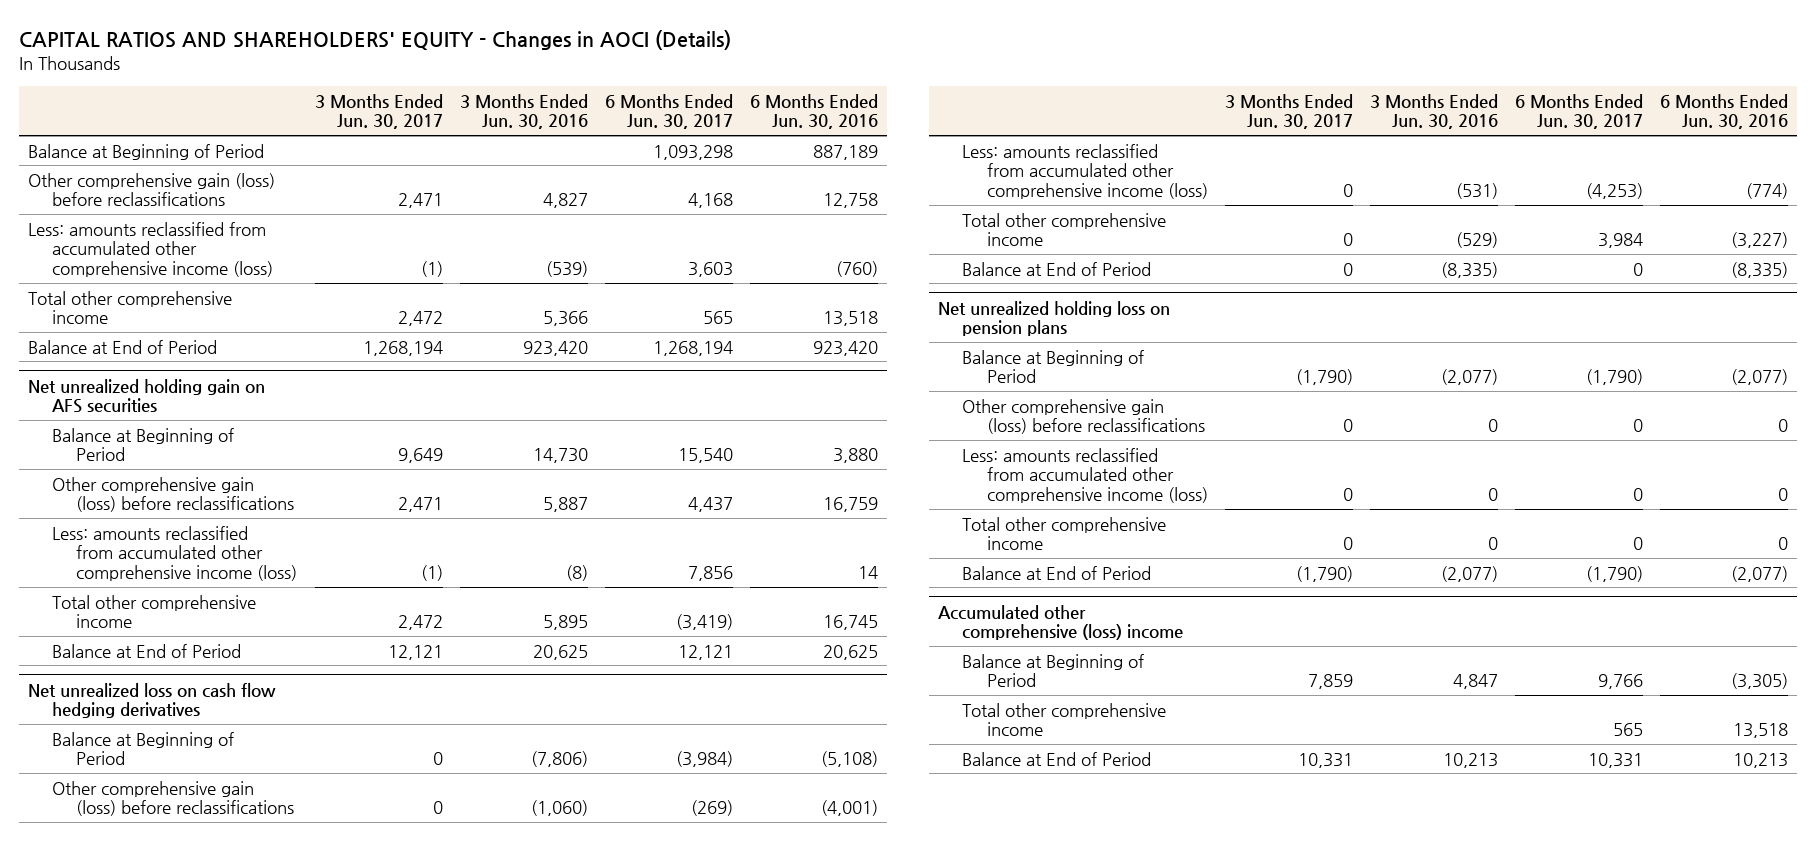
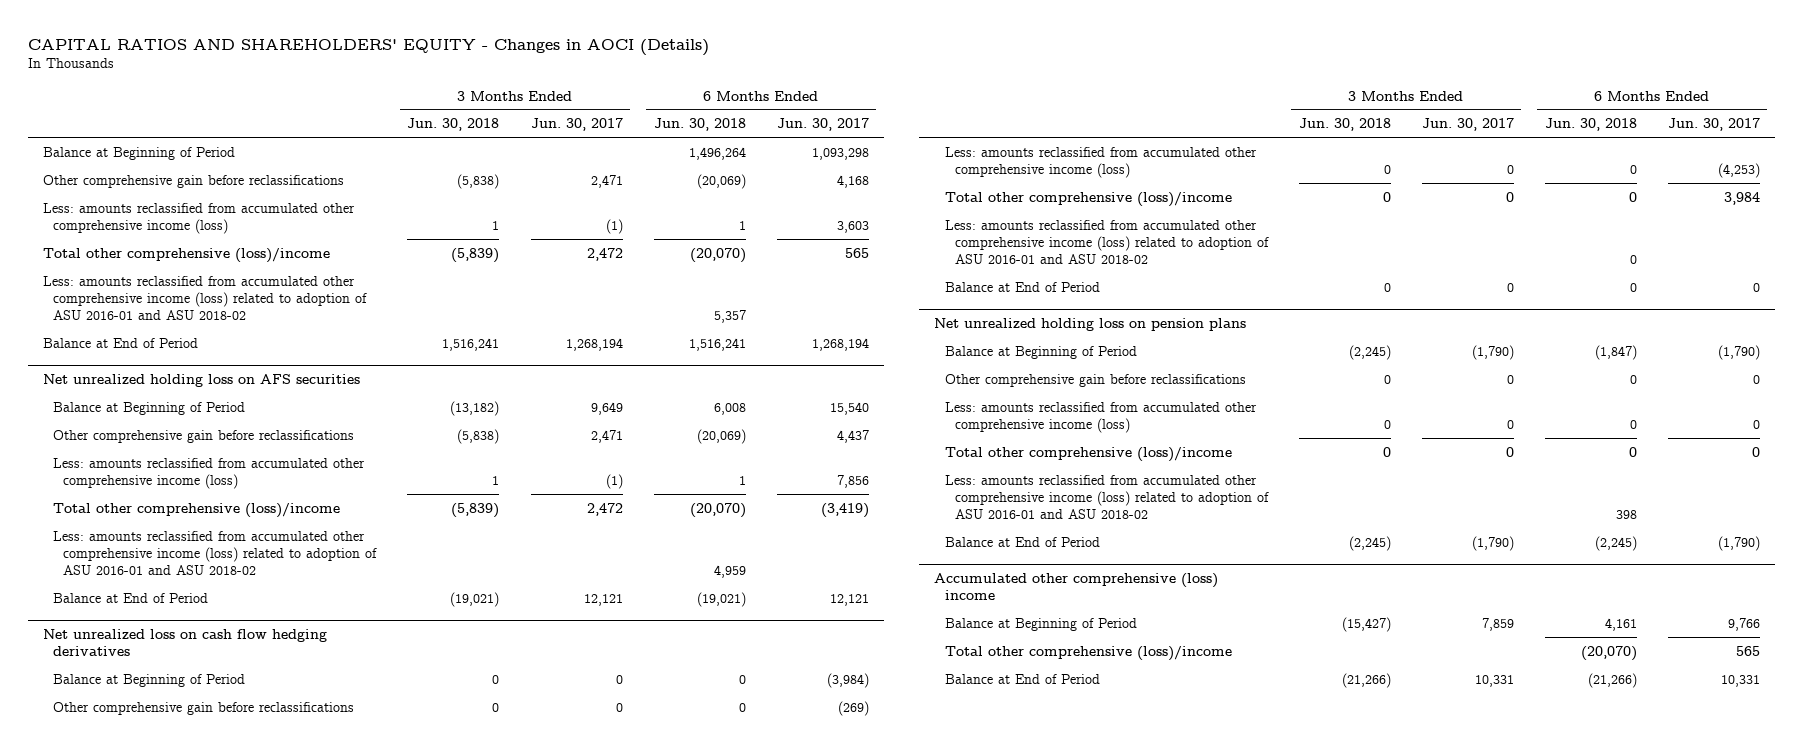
[459,93,588,130] 3 Months Ended Jun. 30, 2016 -> none
[750,93,879,130] 6 Months Ended Jun. 30, 2016 -> none
none -> [407,118,500,132] Jun. 30, 2018
none -> [653,118,746,132] Jun. 30, 2018
[27,172,275,207] Other comprehensive gain (loss) before reclassifications -> [43,174,345,188] Other comprehensive gain before reclassifications
[27,290,232,325] Total other comprehensive income -> [43,247,331,263] Total other comprehensive (loss)/income
none -> [43,275,368,321] Less: amounts reclassified from accumulated other comprehensive income (loss) related to adoption of ASU 2016-01 and ASU 2018-02
[27,378,265,414] Net unrealized holding gain on AFS securities -> [43,374,361,388] Net unrealized holding loss on AFS securities
[52,476,295,513] Other comprehensive gain (loss) before reclassifications -> [53,429,355,443] Other comprehensive gain before reclassifications
[52,594,257,629] Total other comprehensive income -> [53,502,341,518] Total other comprehensive (loss)/income
none -> [53,530,378,576] Less: amounts reclassified from accumulated other comprehensive income (loss) related to adoption of ASU 2016-01 and ASU 2018-02
[52,780,295,817] Other comprehensive gain (loss) before reclassifications -> [53,701,355,715] Other comprehensive gain before reclassifications
[962,212,1167,247] Total other comprehensive income -> [944,191,1232,207] Total other comprehensive (loss)/income
none -> [944,219,1269,265] Less: amounts reclassified from accumulated other comprehensive income (loss) related to adoption of ASU 2016-01 and ASU 2018-02
[962,398,1205,435] Other comprehensive gain (loss) before reclassifications -> [944,373,1246,387] Other comprehensive gain before reclassifications
[962,516,1167,551] Total other comprehensive income -> [944,446,1232,462] Total other comprehensive (loss)/income
none -> [944,474,1269,520] Less: amounts reclassified from accumulated other comprehensive income (loss) related to adoption of ASU 2016-01 and ASU 2018-02
[962,702,1167,737] Total other comprehensive income -> [944,645,1232,661] Total other comprehensive (loss)/income

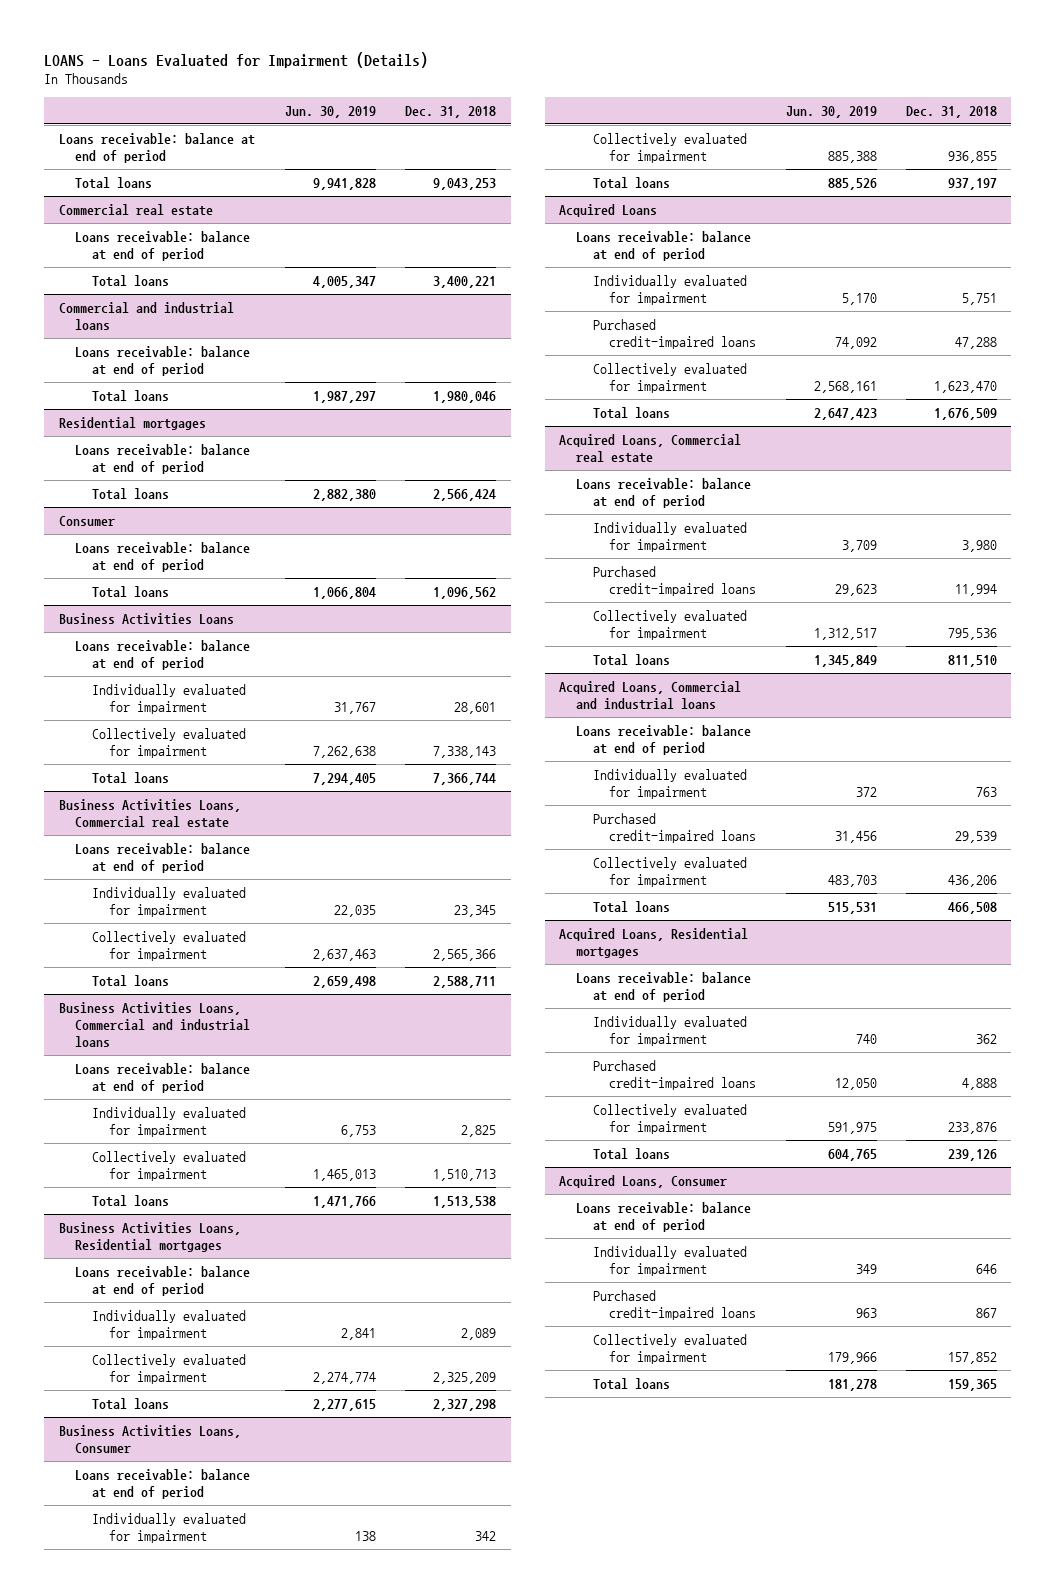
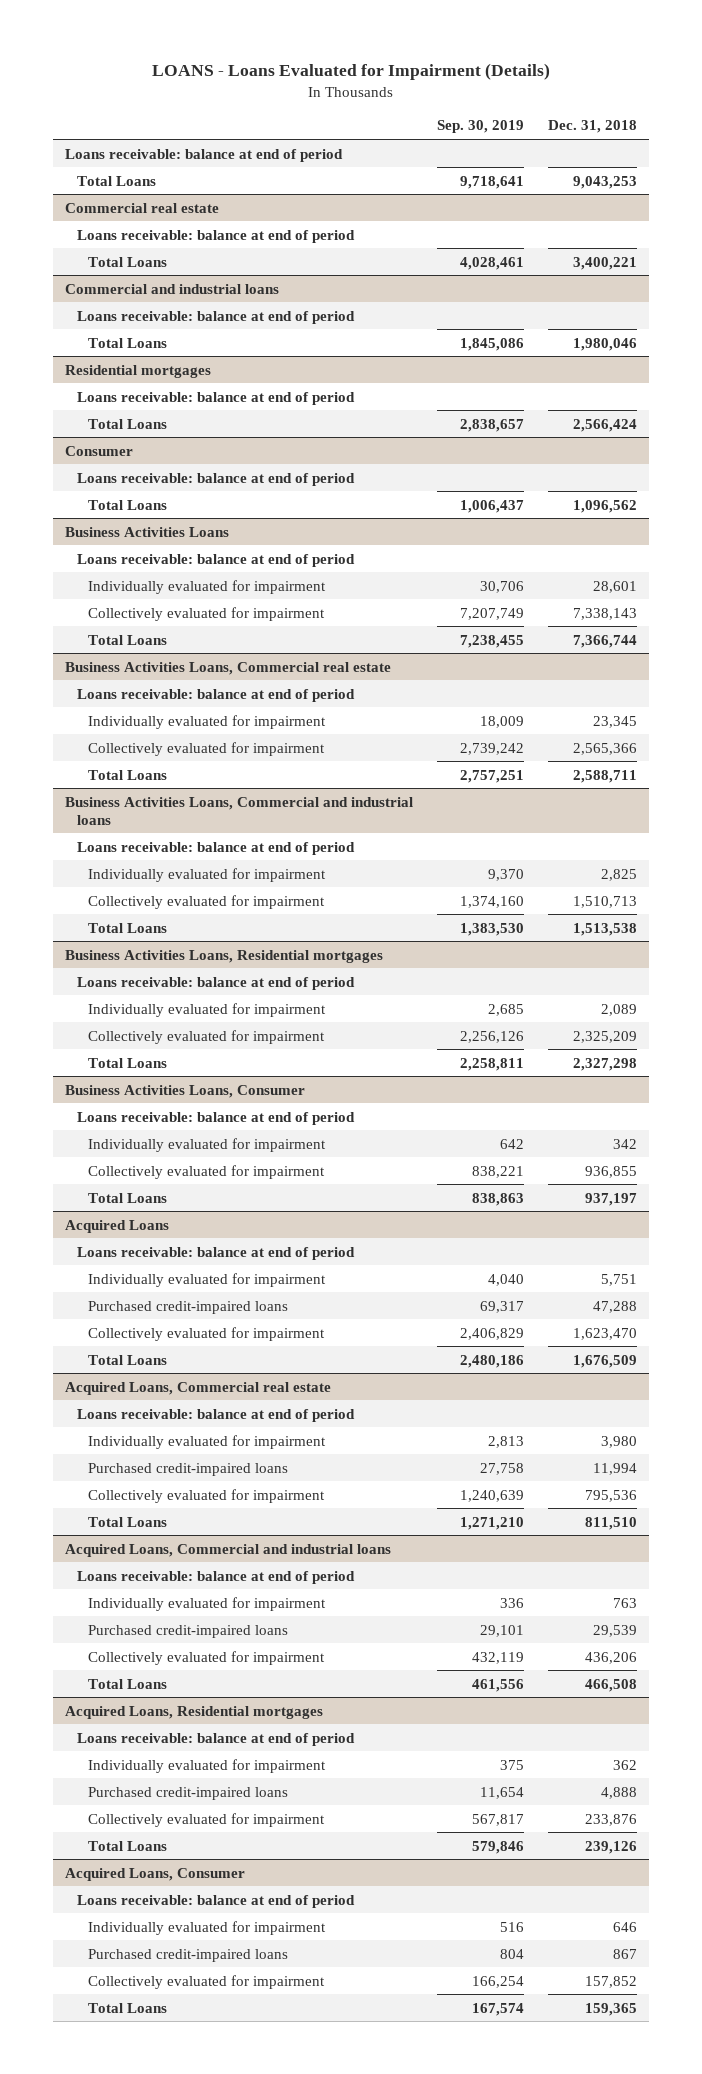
[285,105,377,118] Jun. 30, 2019 -> none
none -> [436,120,524,134] Sep. 30, 2019
[75,176,153,189] Total loans -> [76,175,156,186] Total Loans
[92,274,170,287] Total loans -> [88,256,168,267] Total Loans
[92,389,170,402] Total loans -> [88,337,168,348] Total Loans
[92,487,170,500] Total loans -> [88,418,168,429] Total Loans
[92,585,170,598] Total loans -> [88,499,168,510] Total Loans
[92,771,170,784] Total loans -> [88,634,168,645] Total Loans
[92,974,170,987] Total loans -> [88,769,168,780] Total Loans
[92,1194,170,1207] Total loans -> [88,922,168,933] Total Loans
[92,1397,170,1410] Total loans -> [88,1057,168,1068] Total Loans
[592,176,670,189] Total loans -> [88,1192,168,1203] Total Loans
[592,406,670,419] Total loans -> [88,1354,168,1365] Total Loans
[592,653,670,666] Total loans -> [88,1516,168,1527] Total Loans
[592,900,670,913] Total loans -> [88,1678,168,1689] Total Loans
[592,1147,670,1160] Total loans -> [88,1840,168,1851] Total Loans
[592,1377,670,1390] Total loans -> [88,2002,168,2013] Total Loans

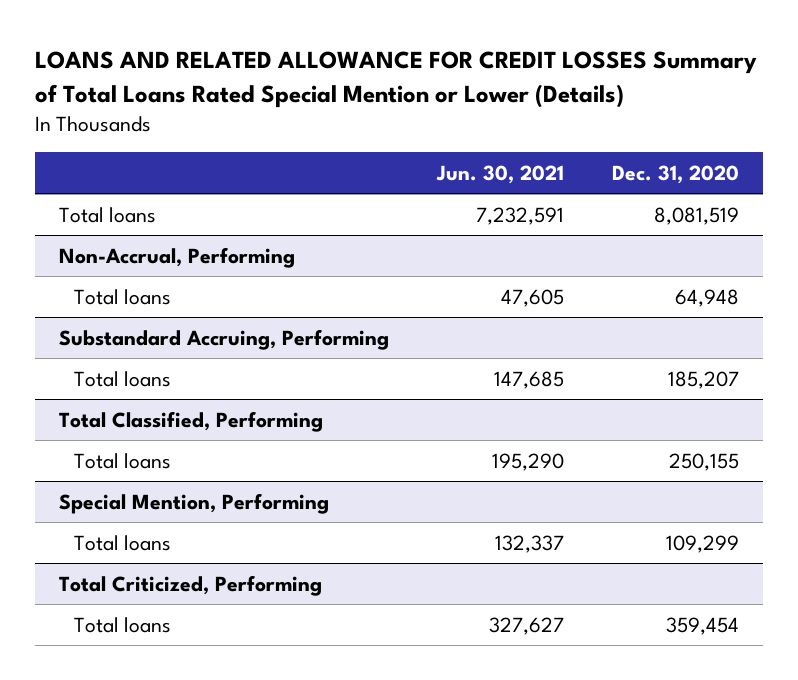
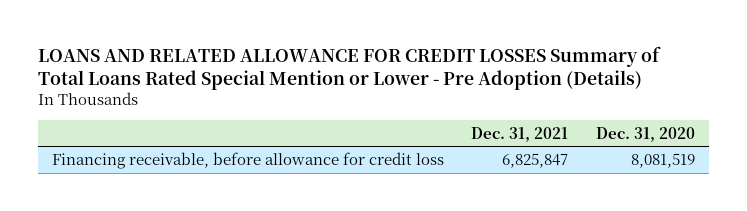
[35,51,758,108] LOANS AND RELATED ALLOWANCE FOR CREDIT LOSSES Summary of Total Loans Rated Special Mention or Lower (Details) -> [38,45,662,91] LOANS AND RELATED ALLOWANCE FOR CREDIT LOSSES Summary of Total Loans Rated Special Mention or Lower - Pre Adoption (Details)
[436,164,565,184] Jun. 30, 2021 -> none
none -> [471,126,569,142] Dec. 31, 2021
[59,246,296,268] Non-Accrual, Performing -> none
[74,288,172,305] Total loans -> none
[59,328,390,350] Substandard Accruing, Performing -> none
[74,370,172,387] Total loans -> none
[59,410,324,432] Total Classified, Performing -> none
[74,452,172,469] Total loans -> none
[59,492,330,514] Special Mention, Performing -> none
[74,534,172,551] Total loans -> none
[59,574,323,596] Total Criticized, Performing -> none
[74,616,172,633] Total loans -> none
[59,206,157,223] Total loans -> [51,152,444,170] Financing receivable, before allowance for credit loss

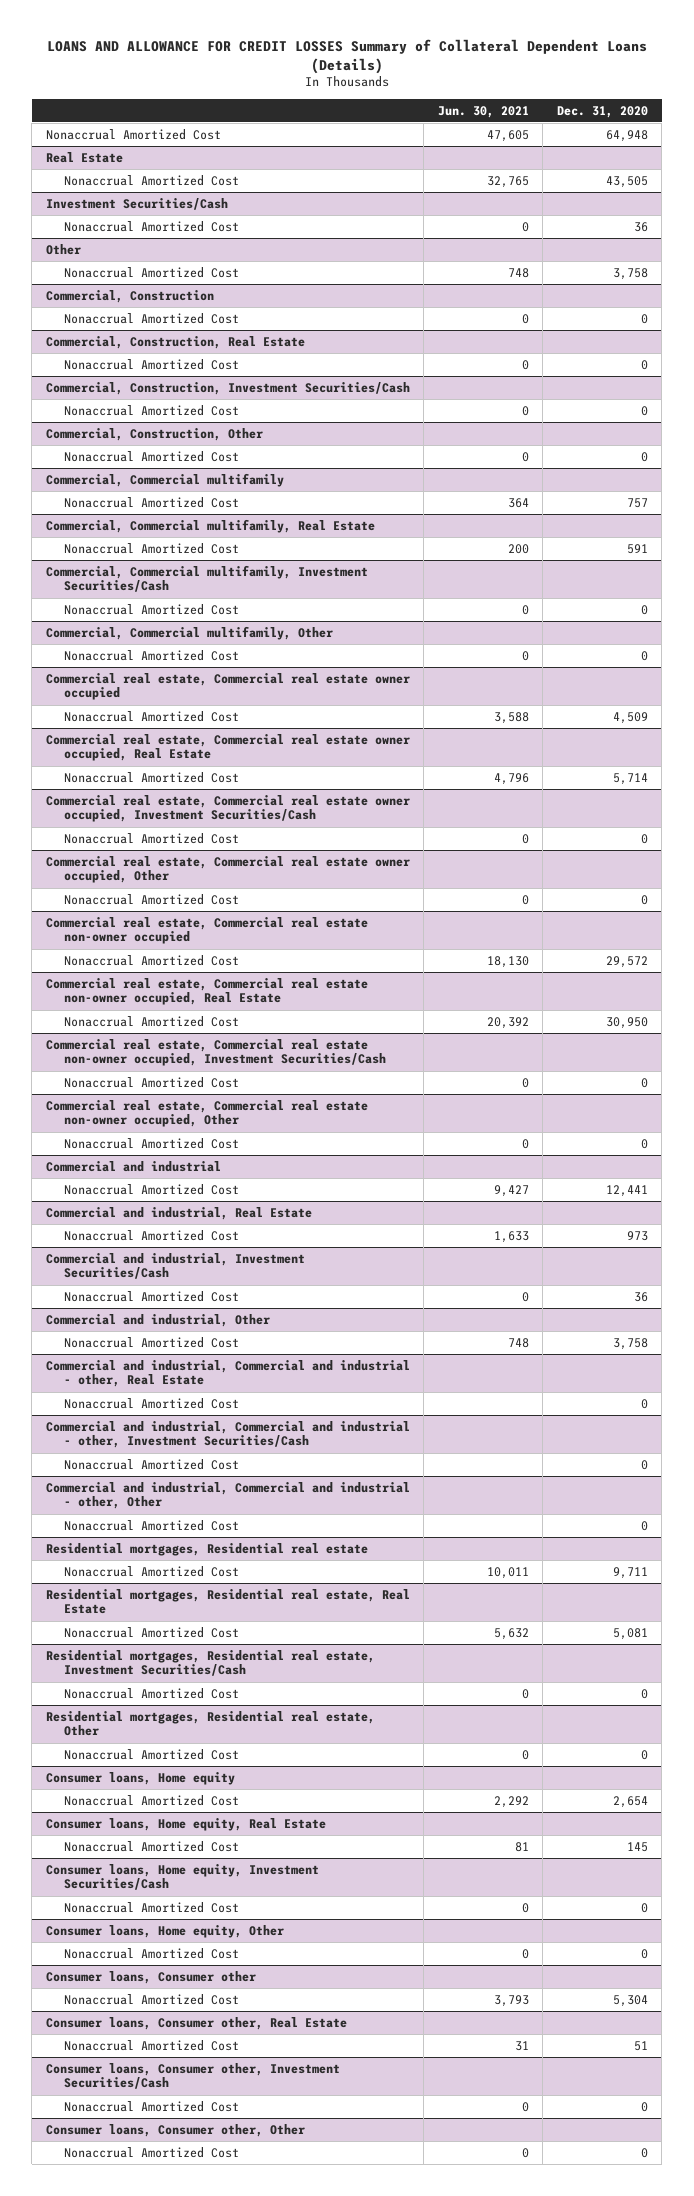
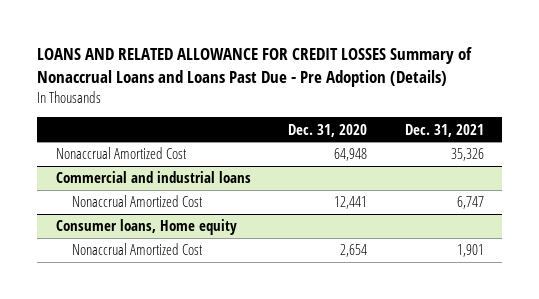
[46,38,647,74] LOANS AND ALLOWANCE FOR CREDIT LOSSES Summary of Collateral Dependent Loans (Details) -> [36,46,472,87] LOANS AND RELATED ALLOWANCE FOR CREDIT LOSSES Summary of Nonaccrual Loans and Loans Past Due - Pre Adoption (Details)
[437,105,529,118] Jun. 30, 2021 -> none
none -> [404,123,484,137] Dec. 31, 2021
[45,151,123,163] Real Estate -> none
[64,174,240,186] Nonaccrual Amortized Cost -> none
[45,197,228,210] Investment Securities/Cash -> none
[64,220,240,232] Nonaccrual Amortized Cost -> none
[45,243,81,255] Other -> none
[64,266,240,278] Nonaccrual Amortized Cost -> none
[45,289,214,303] Commercial, Construction -> none
[64,312,240,324] Nonaccrual Amortized Cost -> none
[45,335,305,349] Commercial, Construction, Real Estate -> none
[64,358,240,370] Nonaccrual Amortized Cost -> none
[45,381,410,395] Commercial, Construction, Investment Securities/Cash -> none
[64,404,240,416] Nonaccrual Amortized Cost -> none
[45,427,263,441] Commercial, Construction, Other -> none
[64,450,240,462] Nonaccrual Amortized Cost -> none
[45,472,284,487] Commercial, Commercial multifamily -> none
[64,496,240,508] Nonaccrual Amortized Cost -> none
[45,518,375,533] Commercial, Commercial multifamily, Real Estate -> none
[64,542,240,554] Nonaccrual Amortized Cost -> none
[45,564,368,593] Commercial, Commercial multifamily, Investment Securities/Cash -> none
[64,603,240,615] Nonaccrual Amortized Cost -> none
[45,625,333,640] Commercial, Commercial multifamily, Other -> none
[64,649,240,661] Nonaccrual Amortized Cost -> none
[45,672,410,701] Commercial real estate, Commercial real estate owner occupied -> none
[64,710,240,722] Nonaccrual Amortized Cost -> none
[45,733,410,762] Commercial real estate, Commercial real estate owner occupied, Real Estate -> none
[64,771,240,783] Nonaccrual Amortized Cost -> none
[45,794,410,823] Commercial real estate, Commercial real estate owner occupied, Investment Securities/Cash -> none
[64,832,240,844] Nonaccrual Amortized Cost -> none
[45,855,410,884] Commercial real estate, Commercial real estate owner occupied, Other -> none
[64,893,240,905] Nonaccrual Amortized Cost -> none
[45,916,368,945] Commercial real estate, Commercial real estate non-owner occupied -> none
[64,954,240,966] Nonaccrual Amortized Cost -> none
[45,977,368,1006] Commercial real estate, Commercial real estate non-owner occupied, Real Estate -> none
[64,1015,240,1027] Nonaccrual Amortized Cost -> none
[45,1038,387,1067] Commercial real estate, Commercial real estate non-owner occupied, Investment Securities/Cash -> none
[64,1076,240,1088] Nonaccrual Amortized Cost -> none
[45,1099,368,1128] Commercial real estate, Commercial real estate non-owner occupied, Other -> none
[64,1137,240,1149] Nonaccrual Amortized Cost -> none
[45,1160,221,1172] Commercial and industrial -> [55,171,251,184] Commercial and industrial loans
[45,1206,312,1220] Commercial and industrial, Real Estate -> none
[64,1229,240,1241] Nonaccrual Amortized Cost -> none
[45,1252,305,1280] Commercial and industrial, Investment Securities/Cash -> none
[64,1290,240,1302] Nonaccrual Amortized Cost -> none
[45,1313,270,1327] Commercial and industrial, Other -> none
[64,1336,240,1348] Nonaccrual Amortized Cost -> none
[45,1359,410,1388] Commercial and industrial, Commercial and industrial - other, Real Estate -> none
[64,1397,240,1409] Nonaccrual Amortized Cost -> none
[45,1420,410,1449] Commercial and industrial, Commercial and industrial - other, Investment Securities/Cash -> none
[64,1458,240,1470] Nonaccrual Amortized Cost -> none
[45,1481,410,1510] Commercial and industrial, Commercial and industrial - other, Other -> none
[64,1519,240,1531] Nonaccrual Amortized Cost -> none
[45,1542,368,1556] Residential mortgages, Residential real estate -> none
[64,1565,240,1577] Nonaccrual Amortized Cost -> none
[45,1588,410,1615] Residential mortgages, Residential real estate, Real Estate -> none
[64,1626,240,1638] Nonaccrual Amortized Cost -> none
[45,1649,375,1677] Residential mortgages, Residential real estate, Investment Securities/Cash -> none
[64,1687,240,1699] Nonaccrual Amortized Cost -> none
[45,1710,375,1737] Residential mortgages, Residential real estate, Other -> none
[64,1748,240,1760] Nonaccrual Amortized Cost -> none
[45,1817,326,1831] Consumer loans, Home equity, Real Estate -> none
[64,1840,240,1852] Nonaccrual Amortized Cost -> none
[45,1863,319,1891] Consumer loans, Home equity, Investment Securities/Cash -> none
[64,1901,240,1913] Nonaccrual Amortized Cost -> none
[45,1924,284,1938] Consumer loans, Home equity, Other -> none
[64,1947,240,1959] Nonaccrual Amortized Cost -> none
[45,1970,256,1984] Consumer loans, Consumer other -> none
[64,1993,240,2005] Nonaccrual Amortized Cost -> none
[45,2016,347,2030] Consumer loans, Consumer other, Real Estate -> none
[64,2039,240,2051] Nonaccrual Amortized Cost -> none
[45,2062,340,2090] Consumer loans, Consumer other, Investment Securities/Cash -> none
[64,2100,240,2112] Nonaccrual Amortized Cost -> none
[45,2123,305,2137] Consumer loans, Consumer other, Other -> none
[64,2146,240,2158] Nonaccrual Amortized Cost -> none

